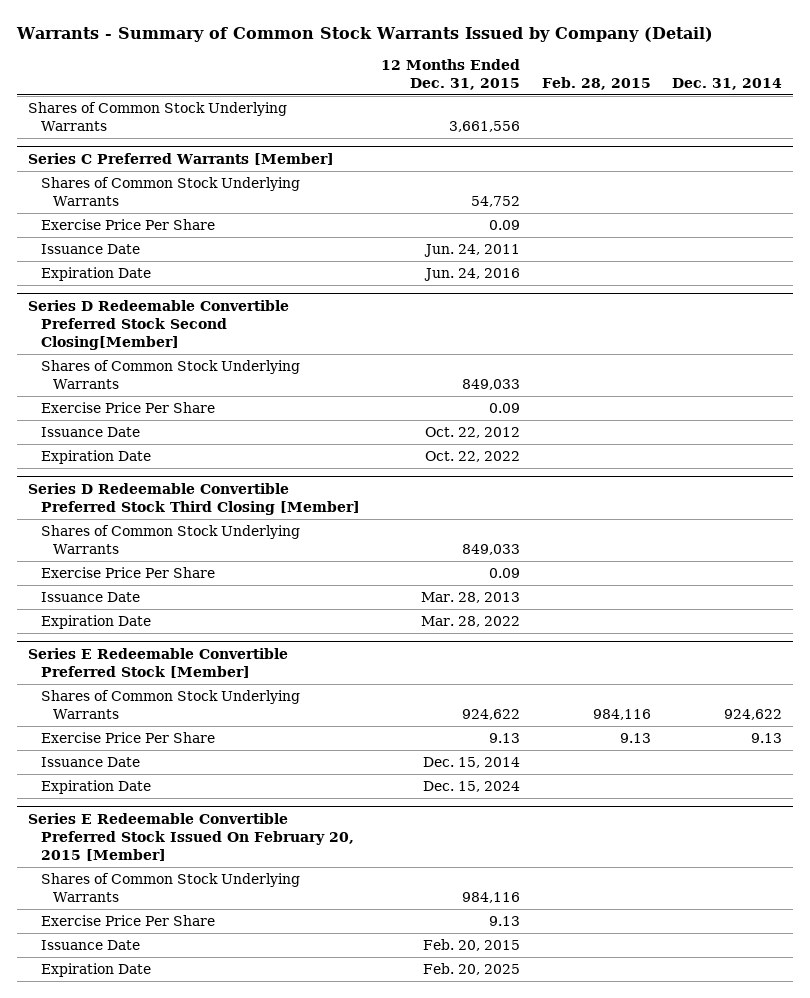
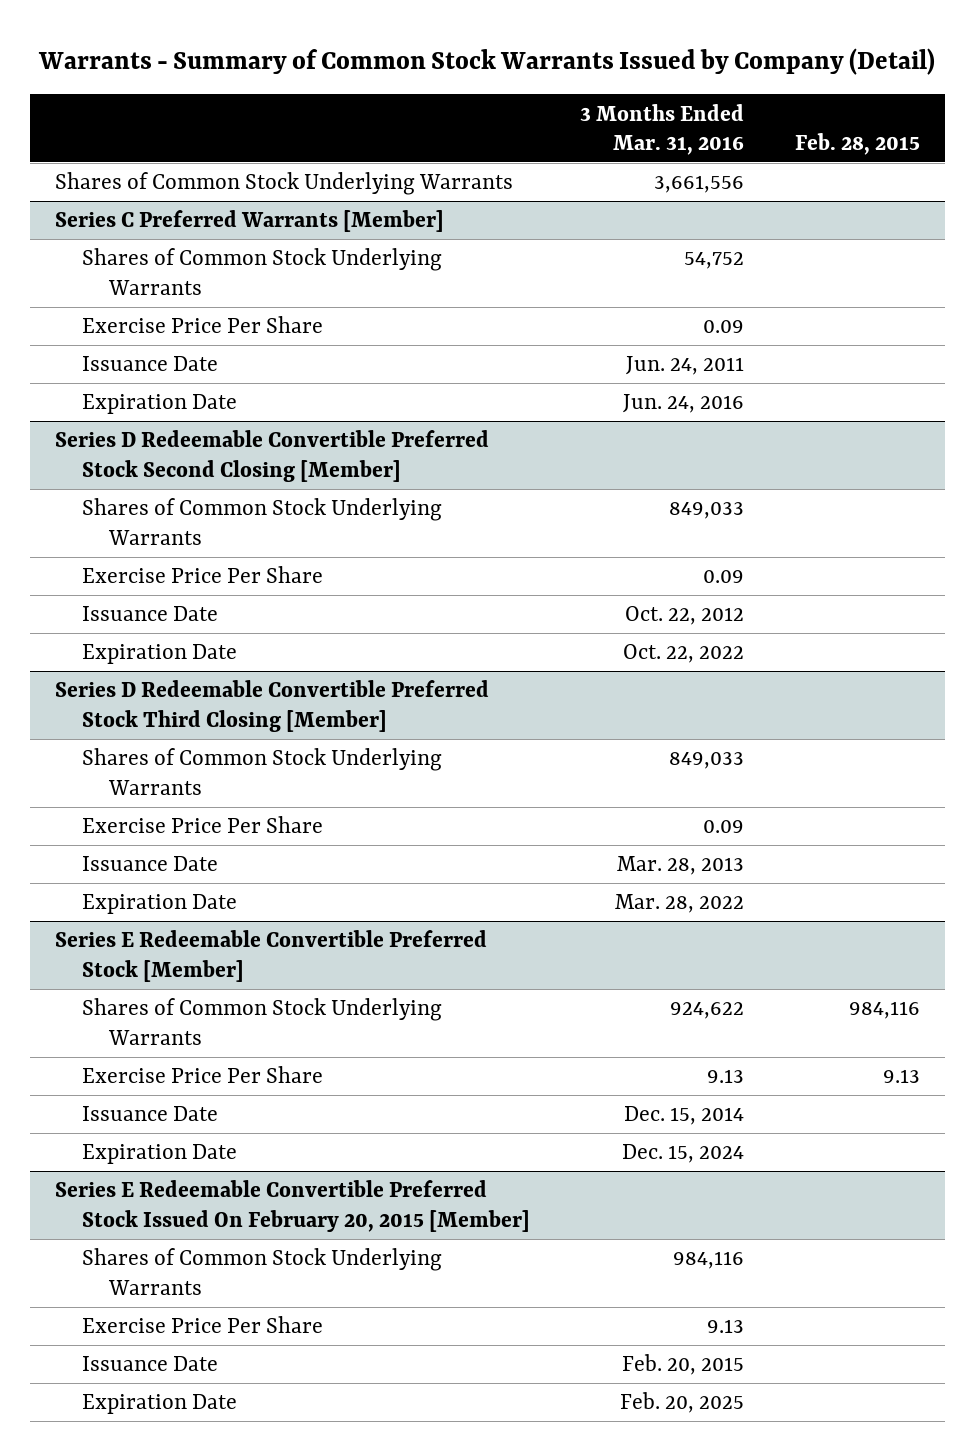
[381,59,521,90] 12 Months Ended Dec. 31, 2015 -> none
[672,77,783,90] Dec. 31, 2014 -> none
none -> [580,103,745,156] 3 Months Ended Mar. 31, 2016
[28,300,290,350] Series D Redeemable Convertible Preferred Stock Second Closing[Member] -> [55,430,490,482] Series D Redeemable Convertible Preferred Stock Second Closing [Member]

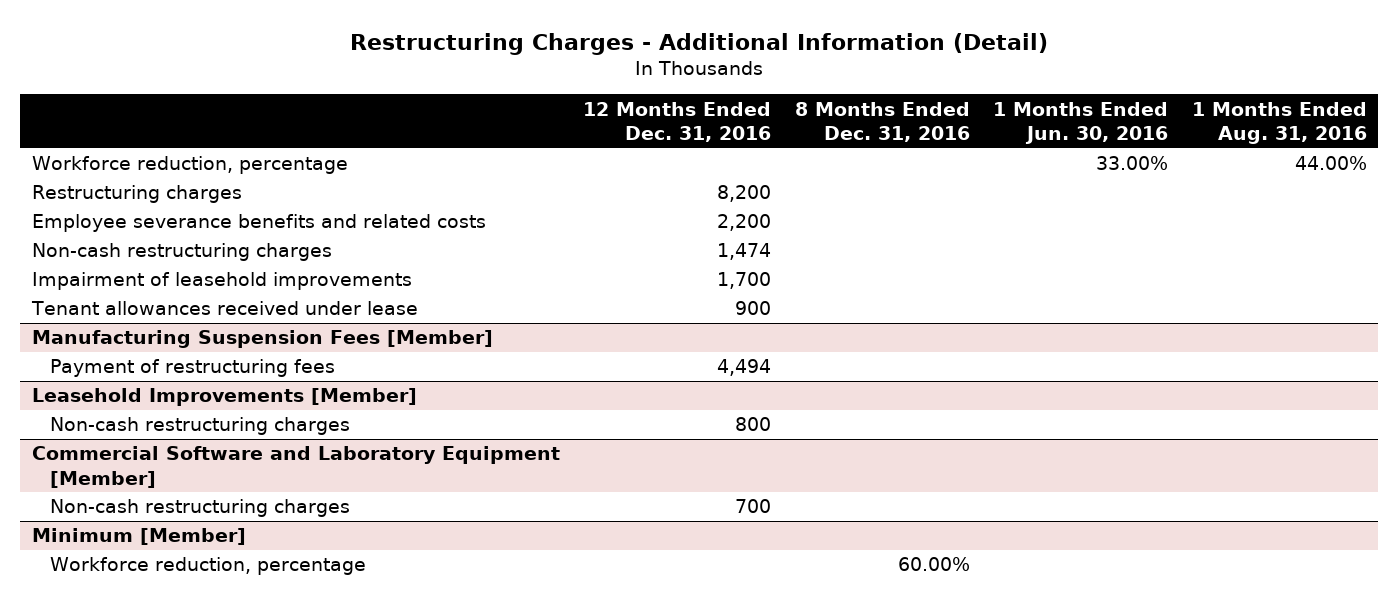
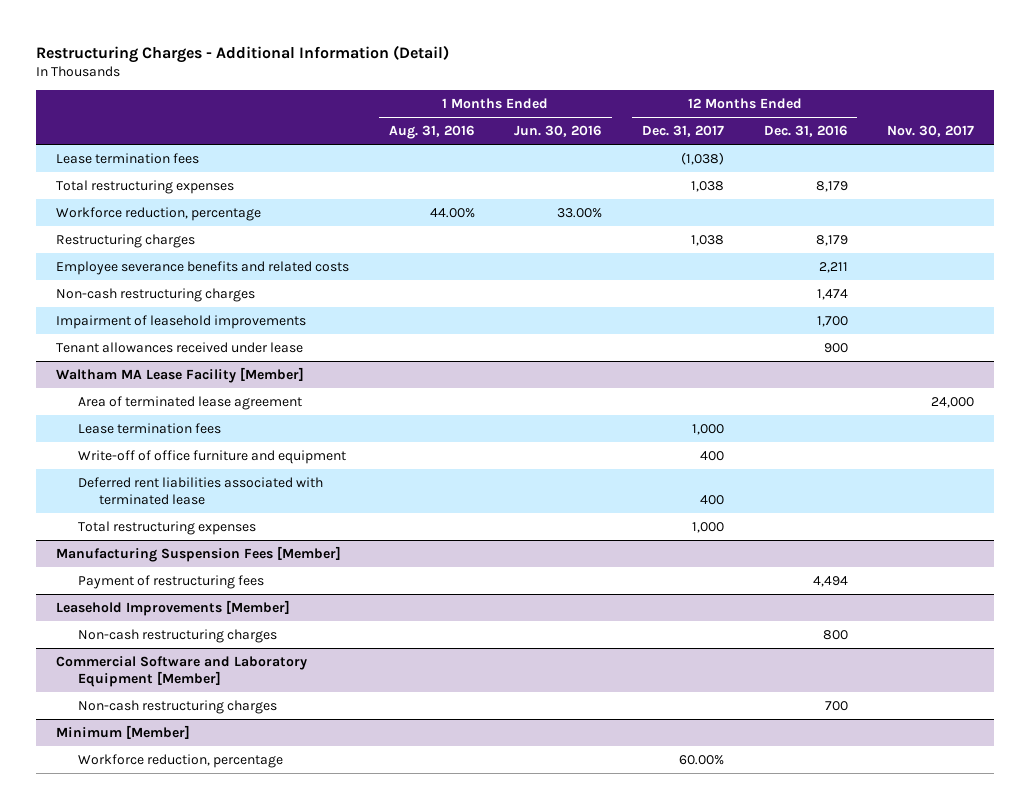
[794,101,970,142] 8 Months Ended Dec. 31, 2016 -> none
none -> [641,125,724,138] Dec. 31, 2017
none -> [887,125,975,138] Nov. 30, 2017
none -> [56,152,200,164] Lease termination fees
none -> [56,179,235,194] Total restructuring expenses
[717,185,772,203] 8,200 -> [815,234,848,246] 8,179
[717,214,772,232] 2,200 -> [818,261,848,273] 2,211
none -> [56,366,305,383] Waltham MA Lease Facility [Member]
none -> [77,395,302,410] Area of terminated lease agreement
none -> [77,422,221,434] Lease termination fees
none -> [77,449,346,464] Write-off of office furniture and equipment
none -> [77,476,323,505] Deferred rent liabilities associated with terminated lease
none -> [77,520,256,535] Total restructuring expenses

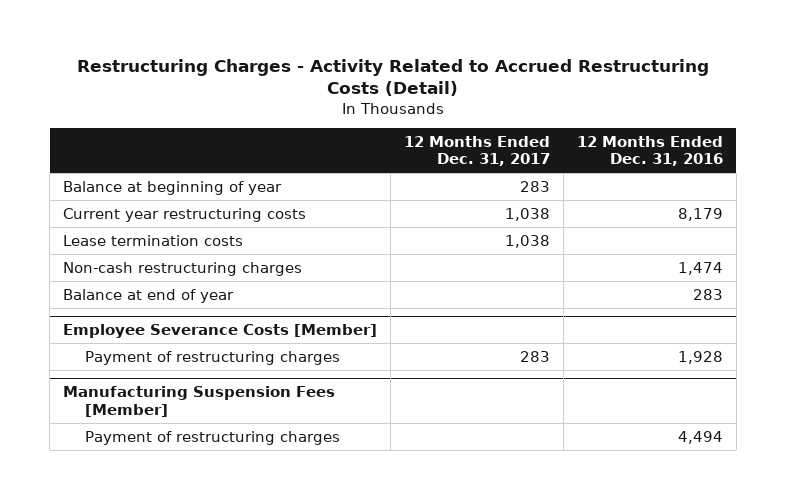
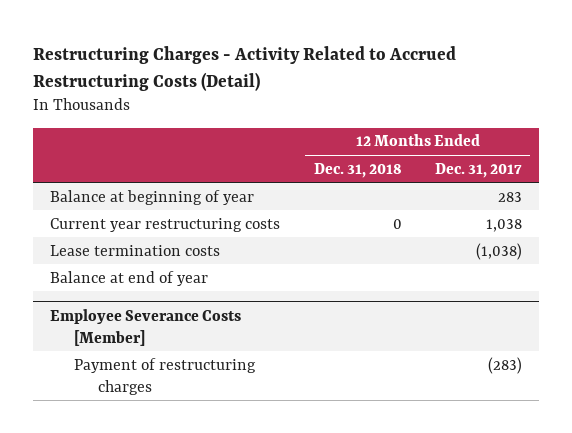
[576,135,723,167] 12 Months Ended Dec. 31, 2016 -> none
none -> [313,162,402,178] Dec. 31, 2018
[62,261,302,276] Non-cash restructuring charges -> none
[504,234,550,248] 1,038 -> [475,242,522,260] (1,038)
[62,386,335,417] Manufacturing Suspension Fees [Member] -> none
[84,430,340,445] Payment of restructuring charges -> none
[519,350,550,362] 283 -> [487,356,522,374] (283)

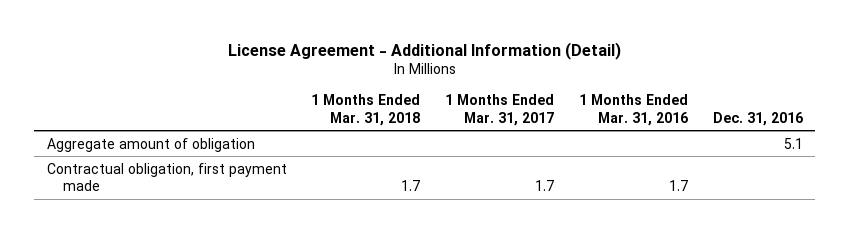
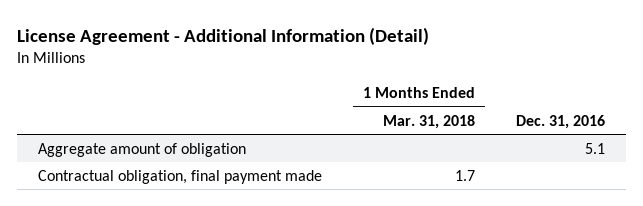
[445,94,555,126] 1 Months Ended Mar. 31, 2017 -> none
[579,94,689,126] 1 Months Ended Mar. 31, 2016 -> none
[46,162,287,191] Contractual obligation, first payment made -> [37,169,322,184] Contractual obligation, final payment made

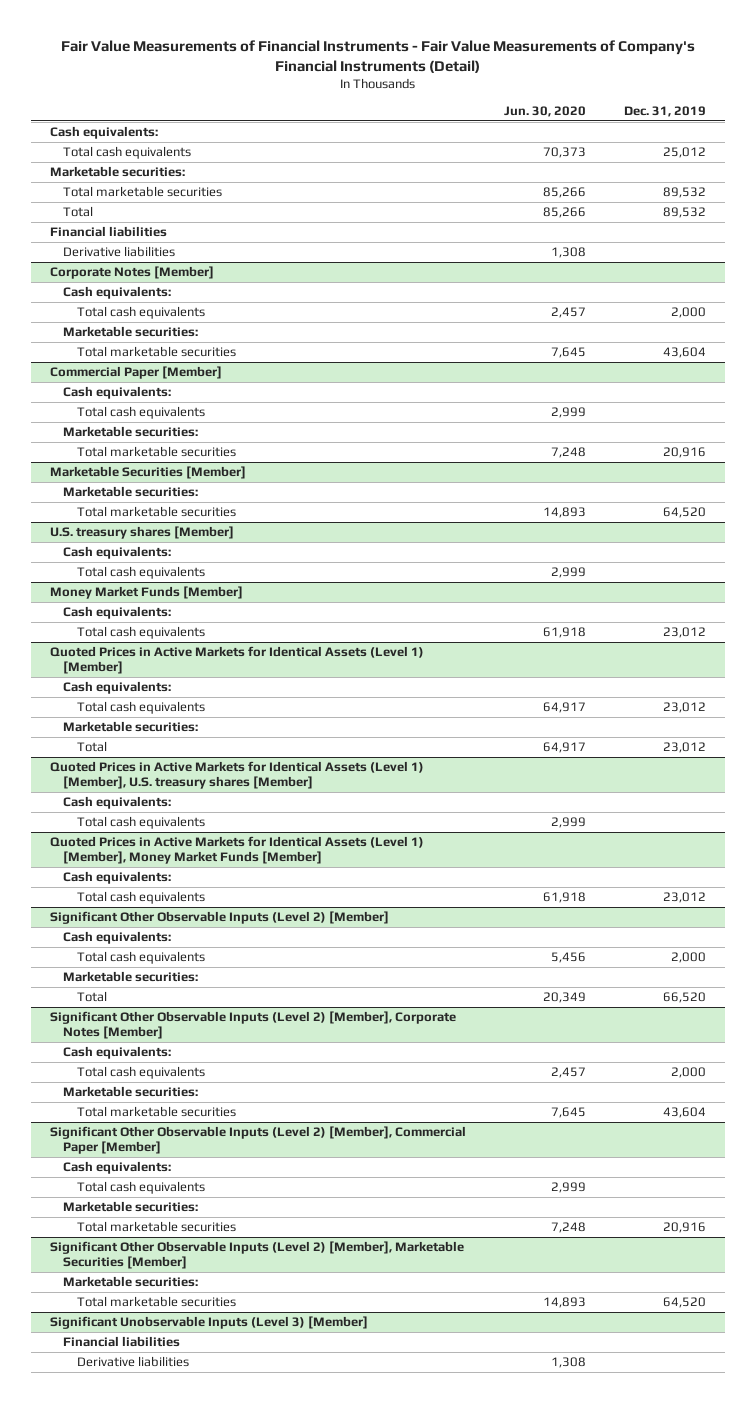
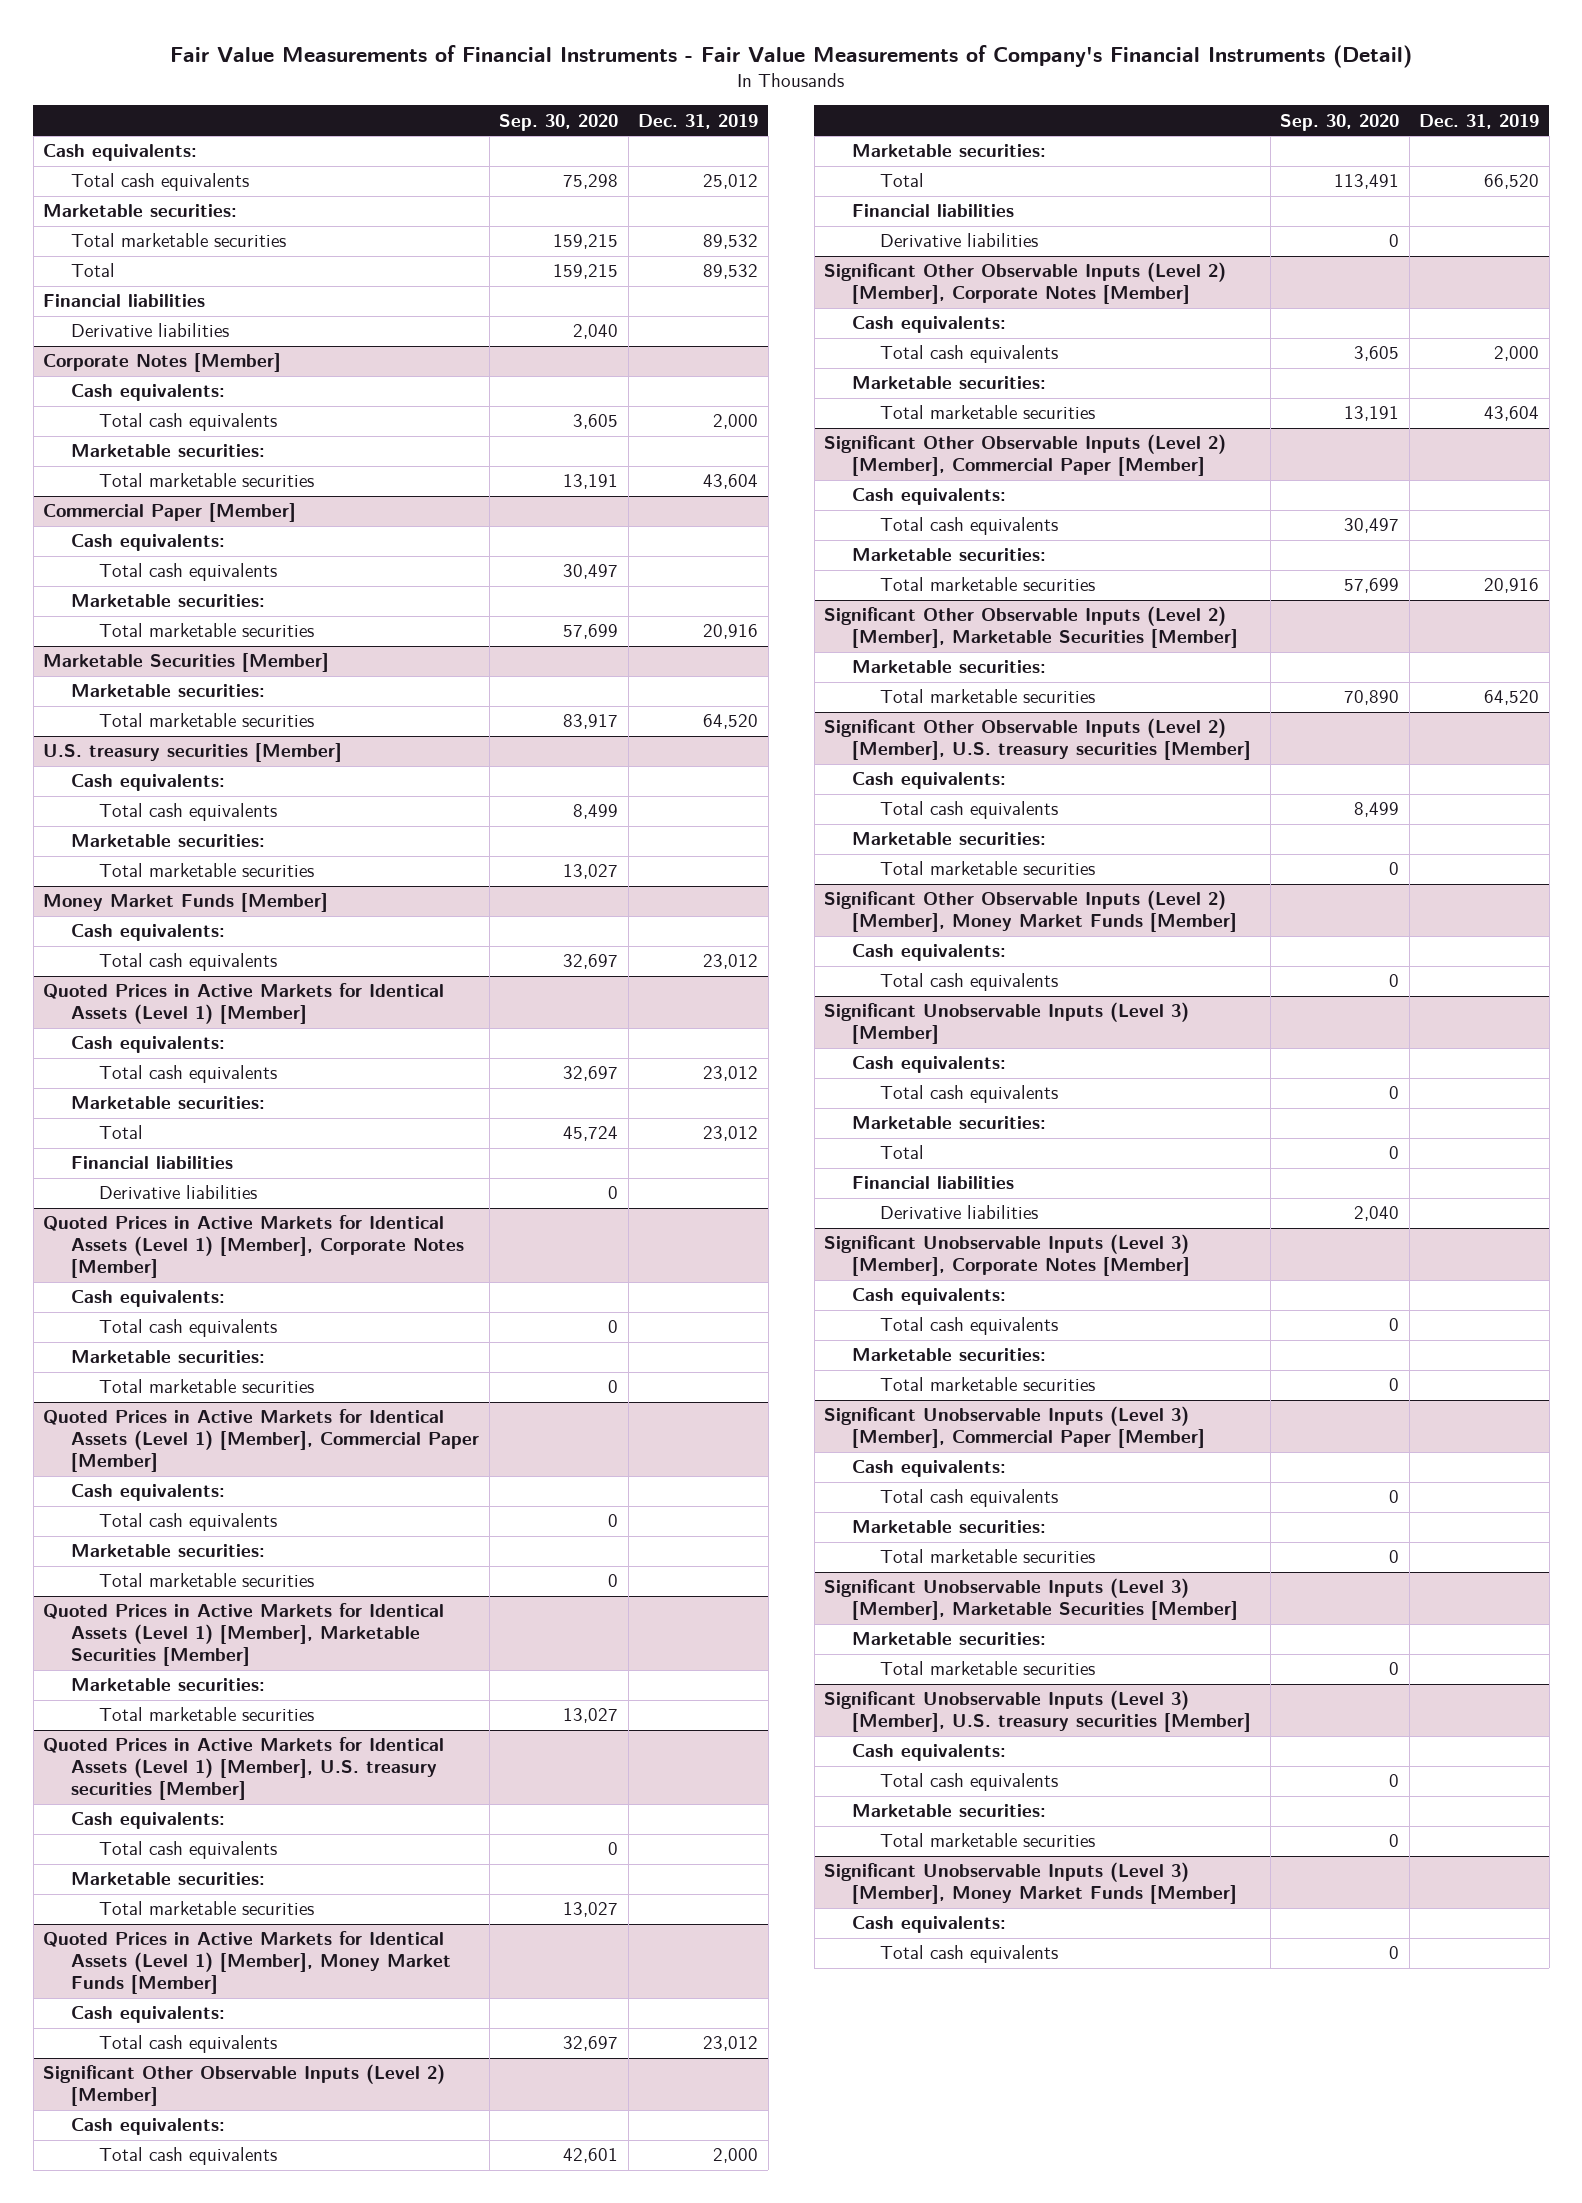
[503,105,586,117] Jun. 30, 2020 -> none
none -> [499,113,619,131] Sep. 30, 2020
[49,526,234,540] U.S. treasury shares [Member] -> [43,743,343,763] U.S. treasury securities [Member]
none -> [71,834,266,848] Marketable securities:
none -> [98,863,314,878] Total marketable securities
none -> [71,1156,234,1170] Financial liabilities
none -> [98,1185,257,1200] Derivative liabilities
none -> [43,1215,465,1279] Quoted Prices in Active Markets for Identical Assets (Level 1) [Member], Corporate Notes [Member]
none -> [71,1290,226,1308] Cash equivalents:
none -> [98,1319,277,1338] Total cash equivalents
none -> [71,1350,266,1364] Marketable securities:
none -> [98,1379,314,1394] Total marketable securities
none -> [43,1409,480,1473] Quoted Prices in Active Markets for Identical Assets (Level 1) [Member], Commercial Paper [Member]
none -> [71,1484,226,1502] Cash equivalents:
none -> [98,1513,277,1532] Total cash equivalents
none -> [71,1544,266,1558] Marketable securities:
none -> [98,1573,314,1588] Total marketable securities
none -> [43,1603,445,1667] Quoted Prices in Active Markets for Identical Assets (Level 1) [Member], Marketable Securities [Member]
none -> [71,1678,266,1692] Marketable securities:
none -> [98,1707,314,1722] Total marketable securities
[49,761,424,790] Quoted Prices in Active Markets for Identical Assets (Level 1) [Member], U.S. treasury shares [Member] -> [43,1737,445,1801] Quoted Prices in Active Markets for Identical Assets (Level 1) [Member], U.S. treasury securities [Member]
none -> [71,1872,266,1886] Marketable securities:
none -> [98,1901,314,1916] Total marketable securities
none -> [852,204,1015,218] Financial liabilities
none -> [880,233,1039,248] Derivative liabilities
none -> [824,718,1252,761] Significant Other Observable Inputs (Level 2) [Member], U.S. treasury securities [Member]
none -> [852,772,1007,790] Cash equivalents:
none -> [880,801,1059,820] Total cash equivalents
none -> [852,832,1047,846] Marketable securities:
none -> [880,861,1096,876] Total marketable securities
none -> [824,890,1238,933] Significant Other Observable Inputs (Level 2) [Member], Money Market Funds [Member]
none -> [852,944,1007,962] Cash equivalents:
none -> [880,973,1059,992] Total cash equivalents
none -> [852,1056,1007,1074] Cash equivalents:
none -> [880,1085,1059,1104] Total cash equivalents
none -> [852,1116,1047,1130] Marketable securities:
none -> [880,1145,925,1160] Total
none -> [824,1234,1191,1277] Significant Unobservable Inputs (Level 3) [Member], Corporate Notes [Member]
none -> [852,1288,1007,1306] Cash equivalents:
none -> [880,1317,1059,1336] Total cash equivalents
none -> [852,1348,1047,1362] Marketable securities:
none -> [880,1377,1096,1392] Total marketable securities
none -> [824,1406,1206,1449] Significant Unobservable Inputs (Level 3) [Member], Commercial Paper [Member]
none -> [852,1460,1007,1478] Cash equivalents:
none -> [880,1489,1059,1508] Total cash equivalents
none -> [852,1520,1047,1534] Marketable securities:
none -> [880,1549,1096,1564] Total marketable securities
none -> [824,1578,1239,1621] Significant Unobservable Inputs (Level 3) [Member], Marketable Securities [Member]
none -> [852,1632,1047,1646] Marketable securities:
none -> [880,1661,1096,1676] Total marketable securities
none -> [824,1690,1252,1733] Significant Unobservable Inputs (Level 3) [Member], U.S. treasury securities [Member]
none -> [852,1744,1007,1762] Cash equivalents:
none -> [880,1773,1059,1792] Total cash equivalents
none -> [852,1804,1047,1818] Marketable securities:
none -> [880,1833,1096,1848] Total marketable securities
none -> [824,1862,1238,1905] Significant Unobservable Inputs (Level 3) [Member], Money Market Funds [Member]
none -> [852,1916,1007,1934] Cash equivalents:
none -> [880,1945,1059,1964] Total cash equivalents

